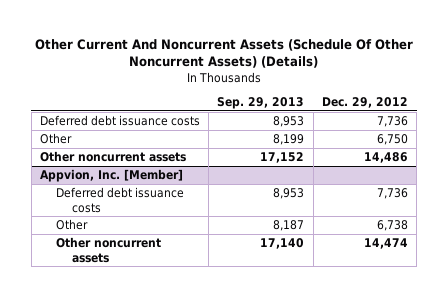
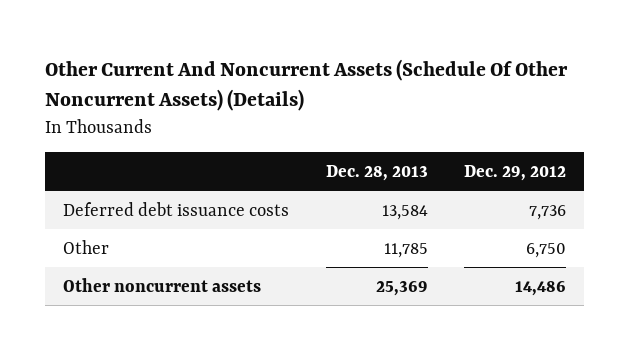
[217,97,305,110] Sep. 29, 2013 -> none
none -> [325,164,428,181] Dec. 28, 2013
[39,169,183,183] Appvion, Inc. [Member] -> none
[55,187,184,213] Deferred debt issuance costs -> none
[55,219,88,231] Other -> none
[55,237,161,263] Other noncurrent assets -> none

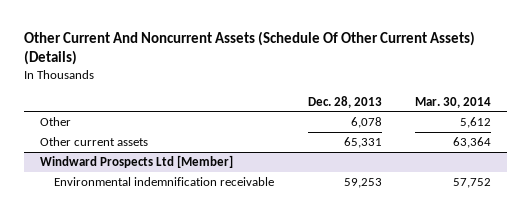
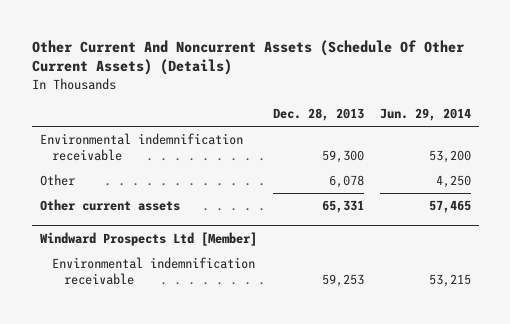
[414,96,491,108] Mar. 30, 2014 -> none
none -> [379,108,471,122] Jun. 29, 2014
none -> [39,132,243,161] Environmental indemnification receivable

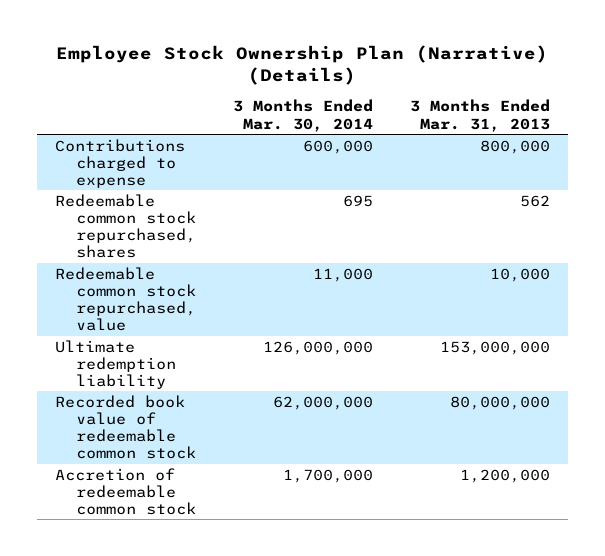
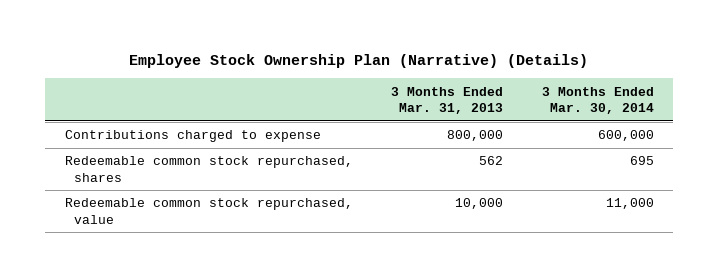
[55,339,176,389] Ultimate redemption liability -> none
[55,394,196,459] Recorded book value of redeemable common stock -> none
[55,467,196,515] Accretion of redeemable common stock -> none

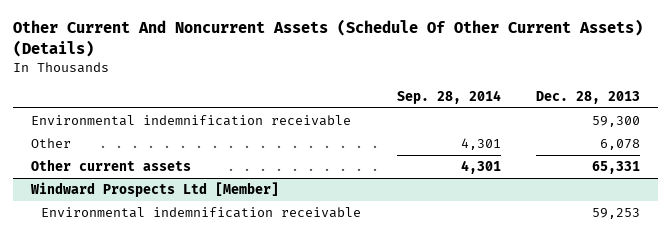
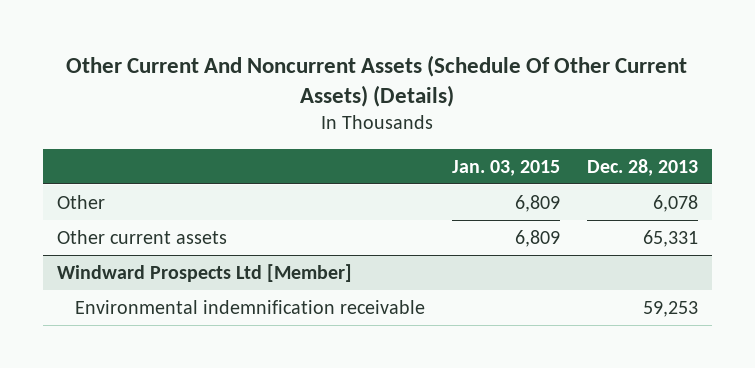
[396,89,501,104] Sep. 28, 2014 -> none
none -> [451,159,560,176] Jan. 03, 2015
[30,115,351,127] Environmental indemnification receivable -> none

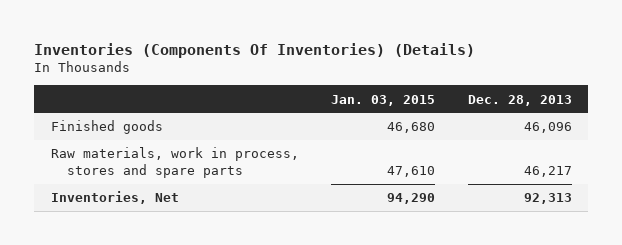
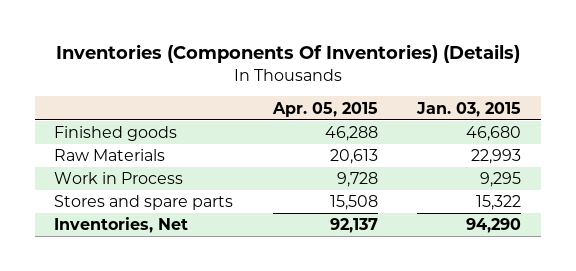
[467,94,572,106] Dec. 28, 2013 -> none
none -> [271,101,378,117] Apr. 05, 2015
none -> [54,149,166,162] Raw Materials
none -> [54,172,184,185] Work in Process
[50,147,299,179] Raw materials, work in process, stores and spare parts -> [54,195,234,211] Stores and spare parts
[387,166,436,178] 47,610 -> [476,195,522,211] 15,322

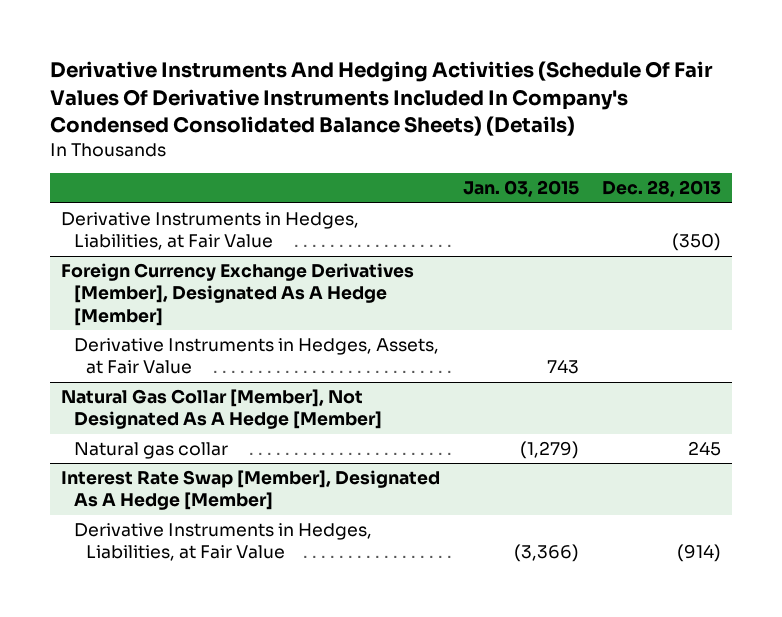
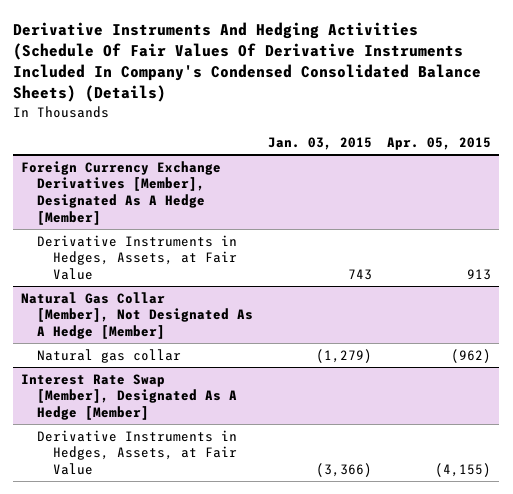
[601,180,721,198] Dec. 28, 2013 -> none
none -> [387,137,492,151] Apr. 05, 2015
[61,212,360,251] Derivative Instruments in Hedges, Liabilities, at Fair Value -> none
[73,523,372,562] Derivative Instruments in Hedges, Liabilities, at Fair Value -> [36,429,237,476] Derivative Instruments in Hedges, Assets, at Fair Value

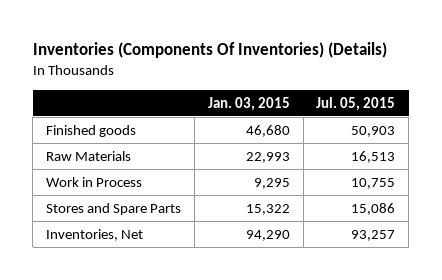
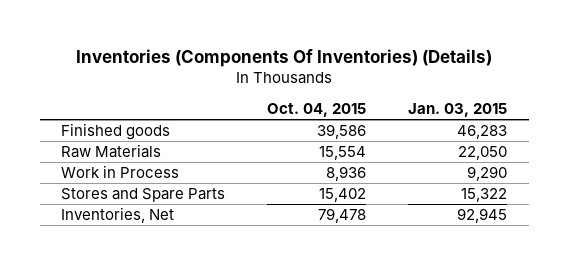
[316,96,396,111] Jul. 05, 2015 -> none
none -> [267,103,367,118] Oct. 04, 2015
[245,124,290,137] 46,680 -> [457,125,508,140] 46,283
[245,151,290,163] 22,993 -> [458,146,508,161] 22,050
[253,177,290,189] 9,295 -> [467,166,508,182] 9,290
[245,229,290,241] 94,290 -> [457,208,508,224] 92,945

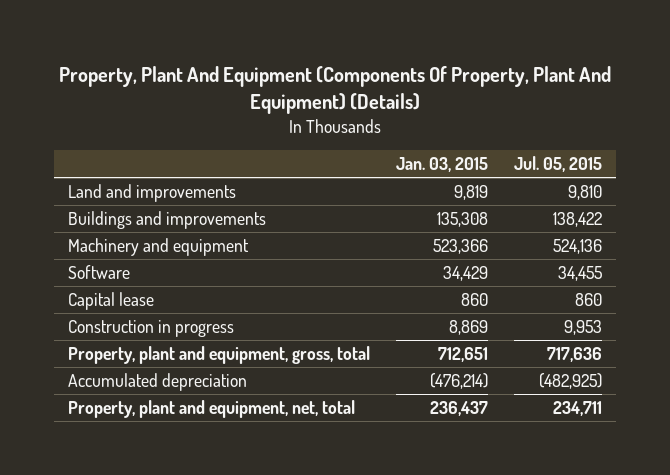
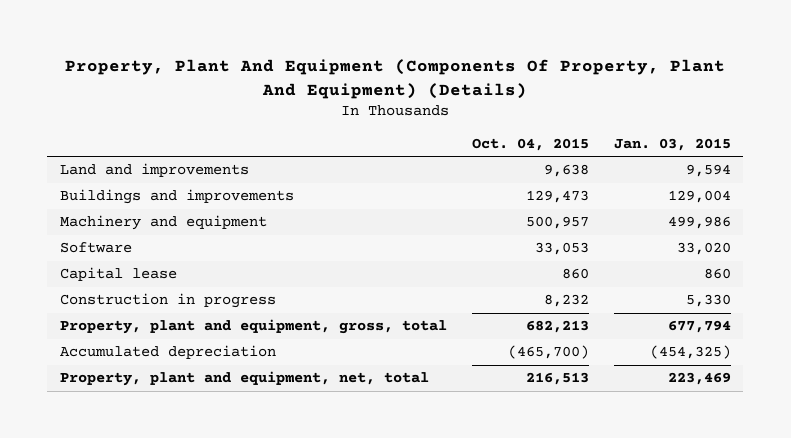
[514,156,603,173] Jul. 05, 2015 -> none
none -> [471,137,589,151] Oct. 04, 2015
[453,184,488,200] 9,819 -> [685,164,731,178] 9,594
[436,211,488,227] 135,308 -> [667,190,731,204] 129,004
[432,238,488,254] 523,366 -> [667,216,731,230] 499,986
[442,265,488,281] 34,429 -> [676,242,731,256] 33,020
[448,319,488,335] 8,869 -> [685,294,731,308] 5,330
[437,346,488,362] 712,651 -> [667,320,731,334] 677,794
[429,372,488,389] (476,214) -> [649,345,731,360] (454,325)
[429,400,488,416] 236,437 -> [667,372,731,386] 223,469

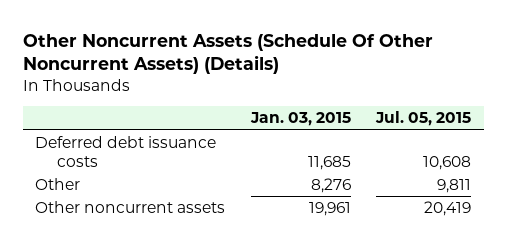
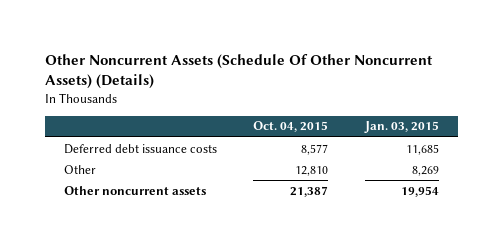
[375,111,472,127] Jul. 05, 2015 -> none
none -> [253,121,329,133] Oct. 04, 2015
[310,178,351,194] 8,276 -> [412,165,440,176] 8,269
[308,202,351,217] 19,961 -> [401,185,440,197] 19,954

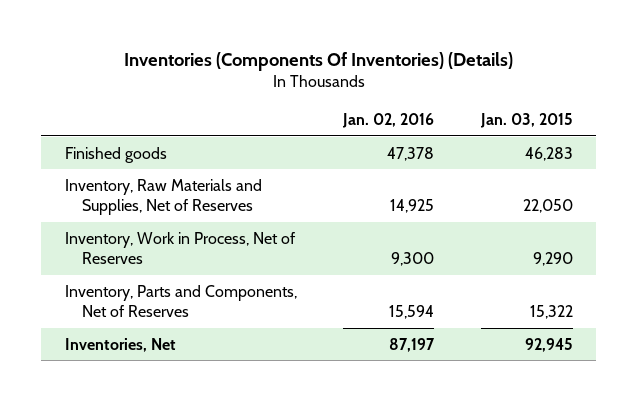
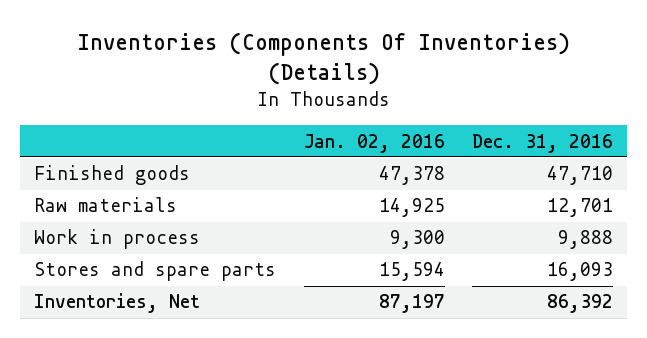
[479,113,573,129] Jan. 03, 2015 -> none
none -> [472,133,614,153] Dec. 31, 2016
[64,178,262,215] Inventory, Raw Materials and Supplies, Net of Reserves -> [34,197,178,213] Raw materials
[64,231,296,264] Inventory, Work in Process, Net of Reserves -> [34,229,201,250] Work in process
[64,284,297,317] Inventory, Parts and Components, Net of Reserves -> [34,261,277,282] Stores and spare parts

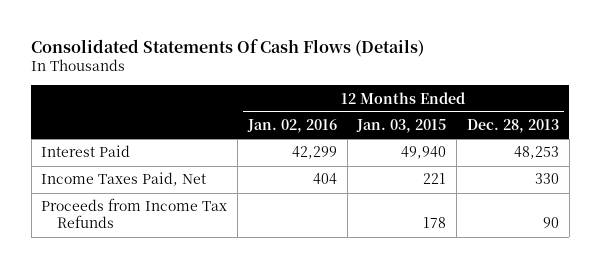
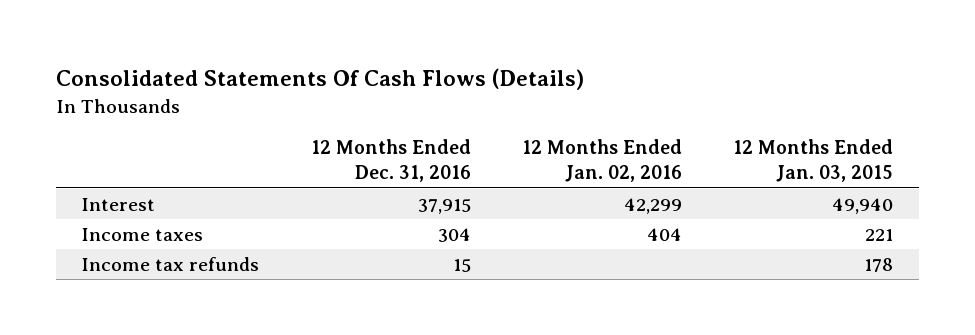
[466,119,559,134] Dec. 28, 2013 -> none
none -> [310,139,471,183] 12 Months Ended Dec. 31, 2016
[41,145,131,158] Interest Paid -> [81,197,156,211] Interest
[41,172,207,187] Income Taxes Paid, Net -> [81,227,204,241] Income taxes
[41,198,228,229] Proceeds from Income Tax Refunds -> [81,256,260,271] Income tax refunds

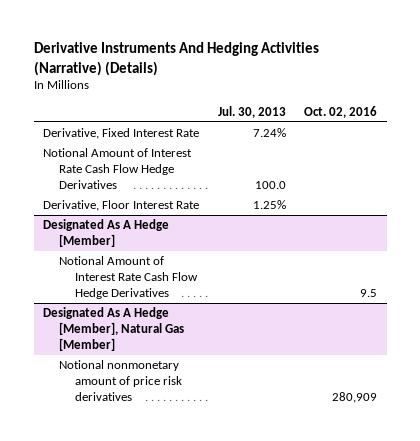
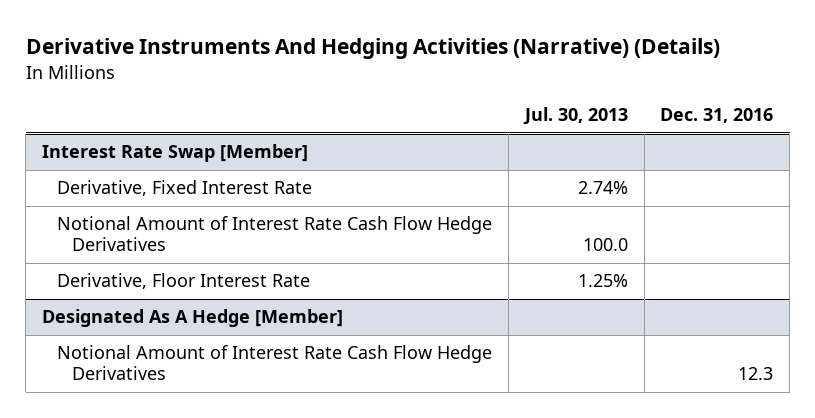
[304,105,378,118] Oct. 02, 2016 -> none
none -> [660,108,774,124] Dec. 31, 2016
none -> [42,144,309,163] Interest Rate Swap [Member]
[252,127,286,137] 7.24% -> [577,181,628,195] 2.74%
[43,306,184,351] Designated As A Hedge [Member], Natural Gas [Member] -> none
[58,359,182,401] Notional nonmonetary amount of price risk derivatives -> none

